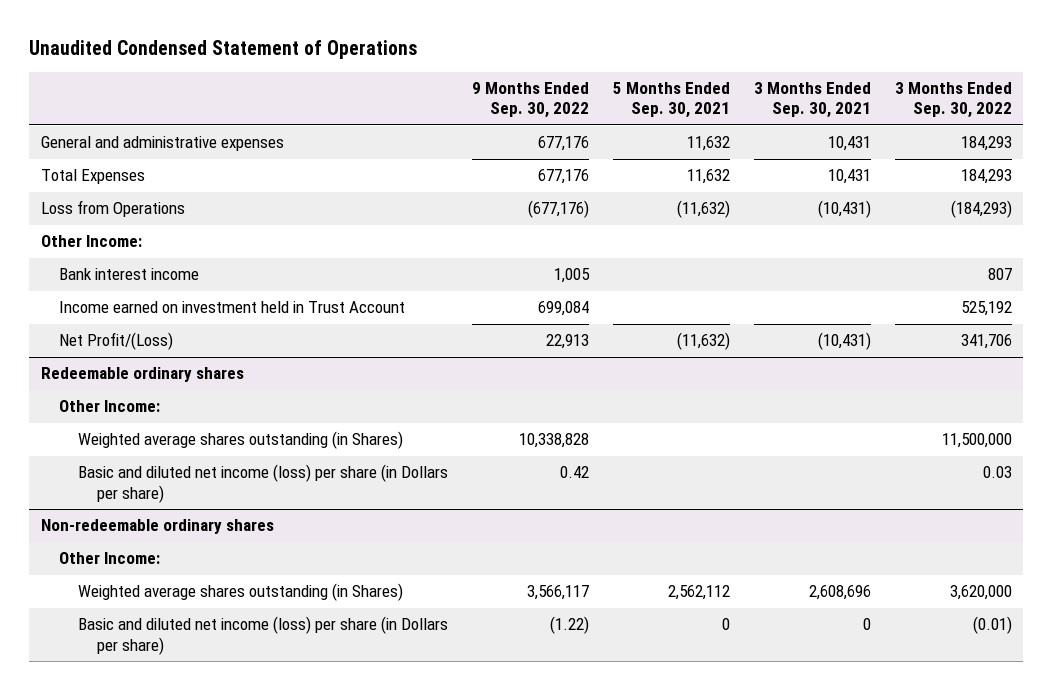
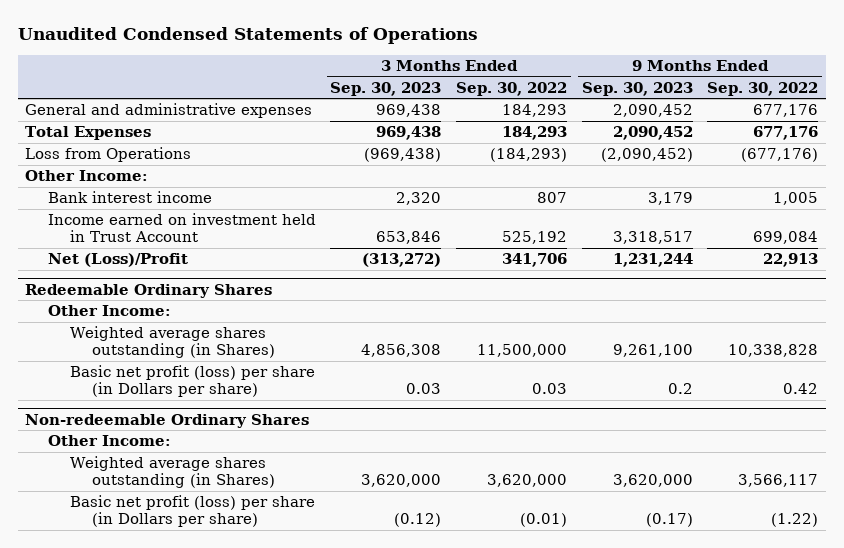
[28,39,417,59] Unaudited Condensed Statement of Operations -> [18,27,479,45] Unaudited Condensed Statements of Operations
[612,82,730,119] 5 Months Ended Sep. 30, 2021 -> none
[753,82,871,119] 3 Months Ended Sep. 30, 2021 -> none
none -> [330,81,442,96] Sep. 30, 2023
none -> [581,81,693,96] Sep. 30, 2023
[59,332,174,351] Net Profit/(Loss) -> [47,253,188,268] Net (Loss)/Profit
[40,367,244,383] Redeemable ordinary shares -> [25,283,273,298] Redeemable Ordinary Shares
[78,464,449,503] Basic and diluted net income (loss) per share (in Dollars per share) -> [70,365,316,398] Basic net profit (loss) per share (in Dollars per share)
[40,519,274,535] Non-redeemable ordinary shares -> [25,413,310,428] Non-redeemable Ordinary Shares
[78,616,449,655] Basic and diluted net income (loss) per share (in Dollars per share) -> [70,495,316,528] Basic net profit (loss) per share (in Dollars per share)

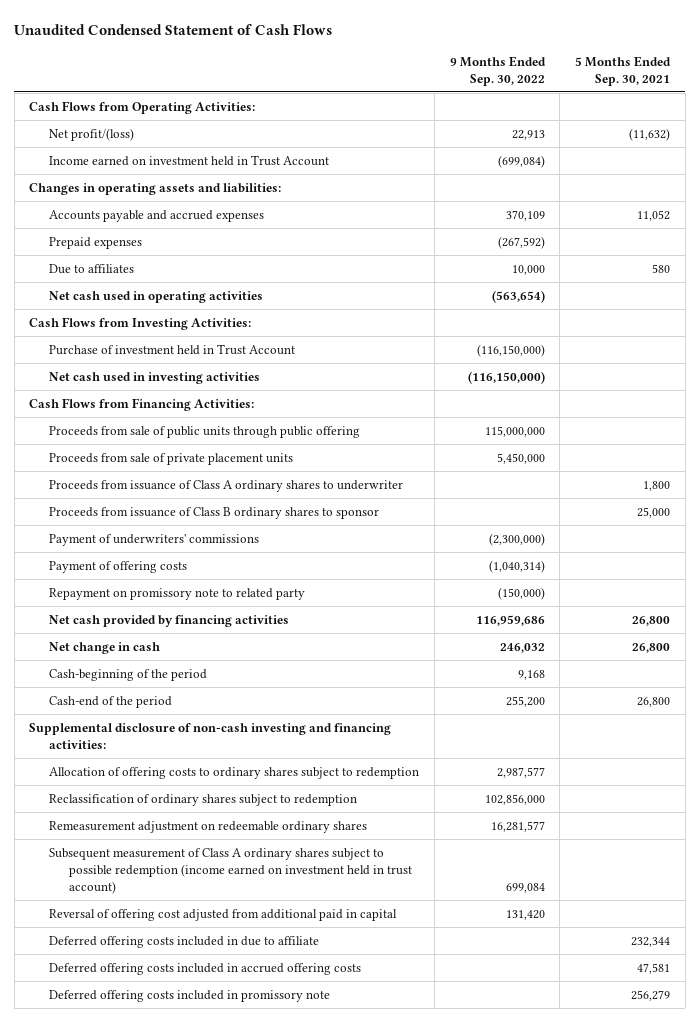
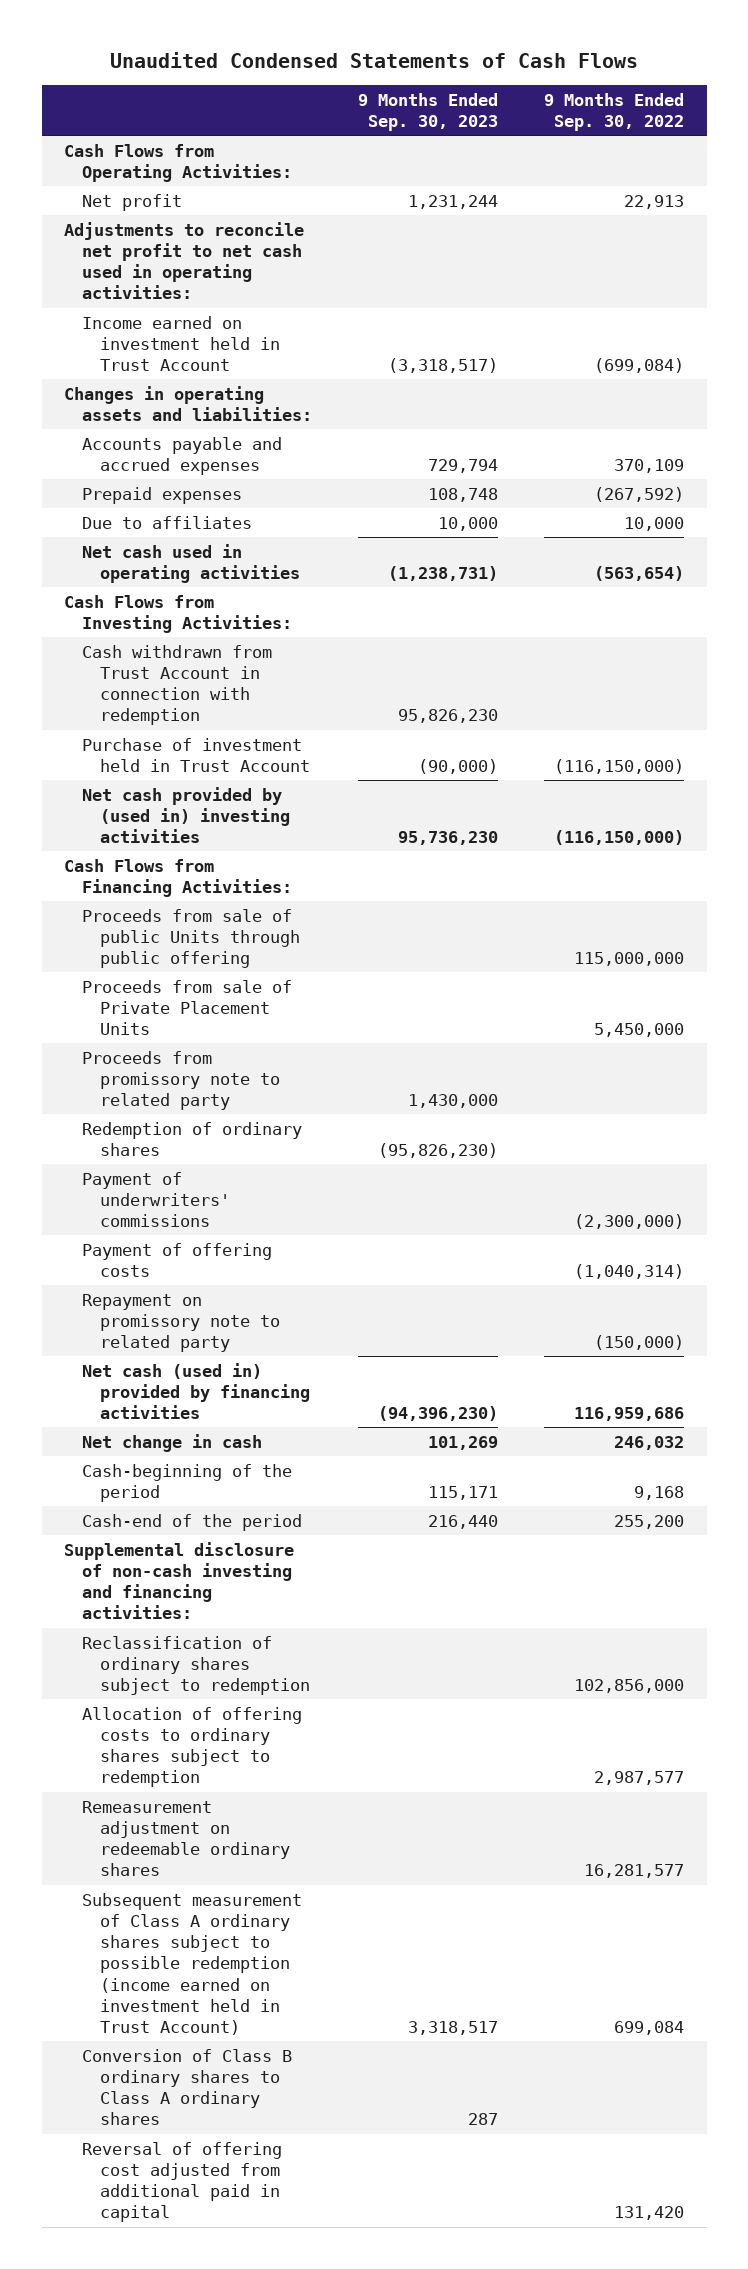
[14,23,333,35] Unaudited Condensed Statement of Cash Flows -> [110,52,639,69] Unaudited Condensed Statements of Cash Flows
[575,55,672,86] 5 Months Ended Sep. 30, 2021 -> none
none -> [358,93,499,132] 9 Months Ended Sep. 30, 2023
[49,127,135,141] Net profit/(loss) -> [82,193,183,211] Net profit
none -> [64,221,305,300] Adjustments to reconcile net profit to net cash used in operating activities:
none -> [82,644,273,726] Cash withdrawn from Trust Account in connection with redemption
[49,371,261,384] Net cash used in investing activities -> [82,786,290,844] Net cash provided by (used in) investing activities
[49,479,404,492] Proceeds from issuance of Class A ordinary shares to underwriter -> none
[49,506,380,519] Proceeds from issuance of Class B ordinary shares to sponsor -> none
[49,425,361,438] Proceeds from sale of public units through public offering -> [82,908,300,969] Proceeds from sale of public Units through public offering
[49,452,294,465] Proceeds from sale of private placement units -> [82,979,293,1036] Proceeds from sale of Private Placement Units
none -> [82,1050,280,1111] Proceeds from promissory note to related party
none -> [82,1121,303,1156] Redemption of ordinary shares
[49,614,290,627] Net cash provided by financing activities -> [82,1362,310,1420] Net cash (used in) provided by financing activities
[49,766,420,779] Allocation of offering costs to ordinary shares subject to redemption -> [82,1706,303,1788] Allocation of offering costs to ordinary shares subject to redemption
[49,847,412,894] Subsequent measurement of Class A ordinary shares subject to possible redemption (income earned on investment held in trust account) -> [82,1892,303,2036] Subsequent measurement of Class A ordinary shares subject to possible redemption (income earned on investment held in Trust Account)
none -> [82,2048,293,2126] Conversion of Class B ordinary shares to Class A ordinary shares
[49,935,320,948] Deferred offering costs included in due to affiliate -> none
[49,962,362,975] Deferred offering costs included in accrued offering costs -> none
[49,989,331,1002] Deferred offering costs included in promissory note -> none

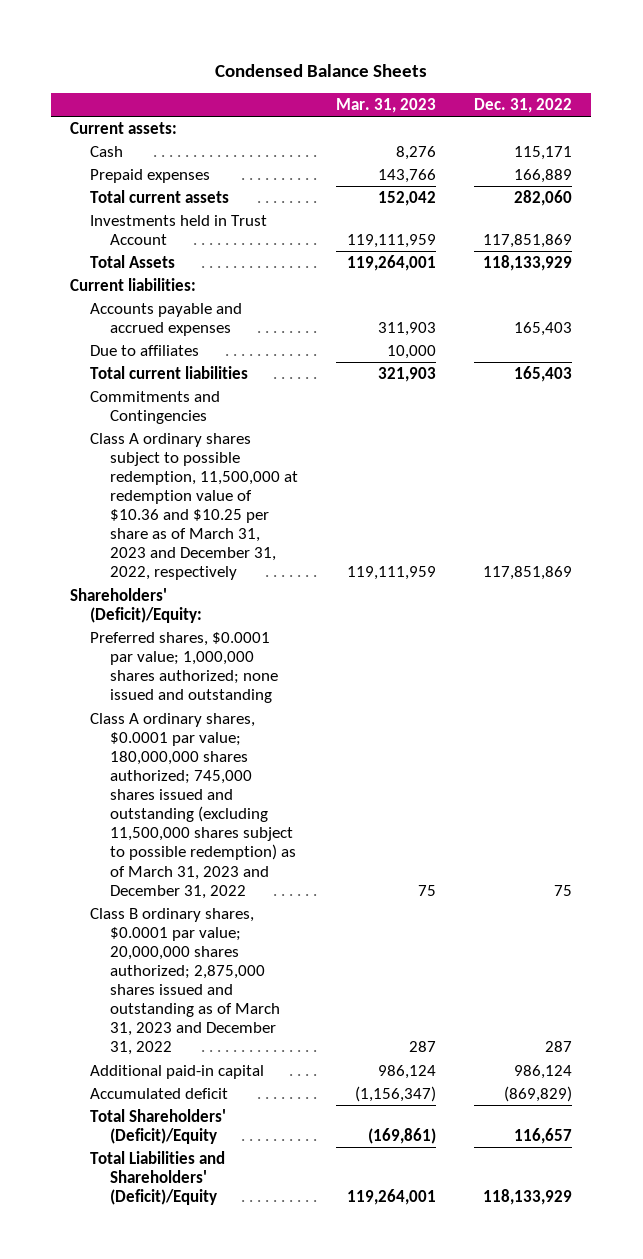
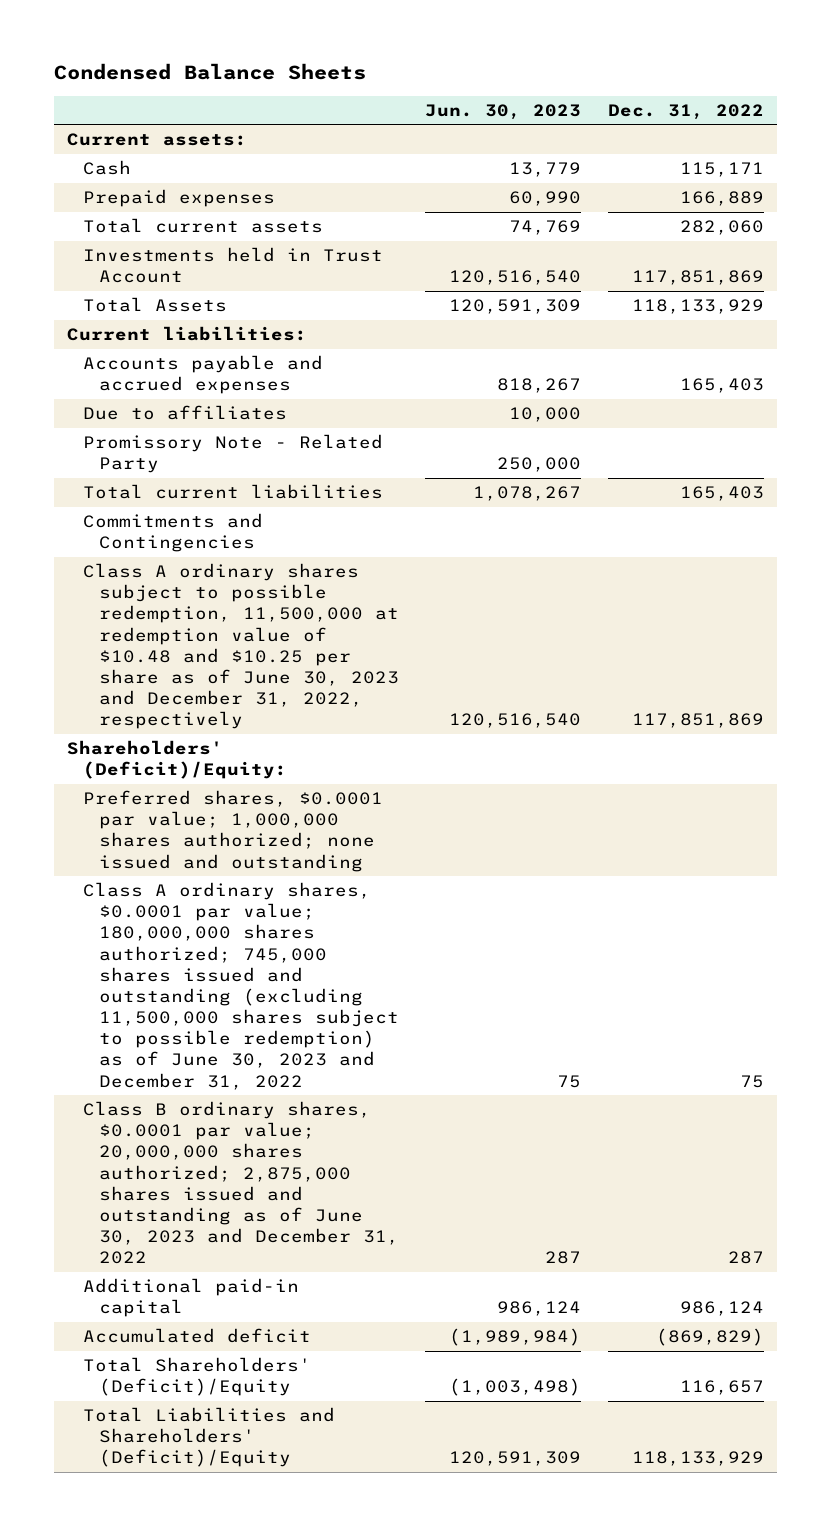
[336,97,437,113] Mar. 31, 2023 -> none
none -> [425,103,582,120] Jun. 30, 2023
none -> [82,434,383,474] Promissory Note - Related Party
[90,432,299,581] Class A ordinary shares subject to possible redemption, 11,500,000 at redemption value of $10.36 and $10.25 per share as of March 31, 2023 and December 31, 2022, respectively -> [82,563,400,730] Class A ordinary shares subject to possible redemption, 11,500,000 at redemption value of $10.48 and $10.25 per share as of June 30, 2023 and December 31, 2022, respectively
[90,712,297,899] Class A ordinary shares, $0.0001 par value; 180,000,000 shares authorized; 745,000 shares issued and outstanding (excluding 11,500,000 shares subject to possible redemption) as of March 31, 2023 and December 31, 2022 -> [82,882,400,1090] Class A ordinary shares, $0.0001 par value; 180,000,000 shares authorized; 745,000 shares issued and outstanding (excluding 11,500,000 shares subject to possible redemption) as of June 30, 2023 and December 31, 2022
[90,907,281,1056] Class B ordinary shares, $0.0001 par value; 20,000,000 shares authorized; 2,875,000 shares issued and outstanding as of March 31, 2023 and December 31, 2022 -> [82,1101,400,1265] Class B ordinary shares, $0.0001 par value; 20,000,000 shares authorized; 2,875,000 shares issued and outstanding as of June 30, 2023 and December 31, 2022

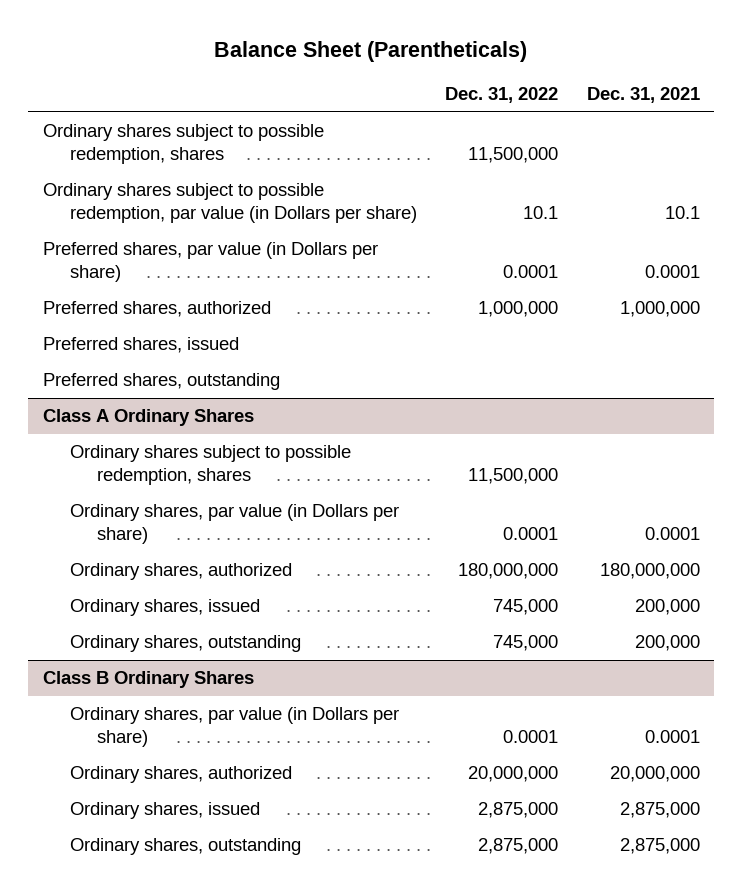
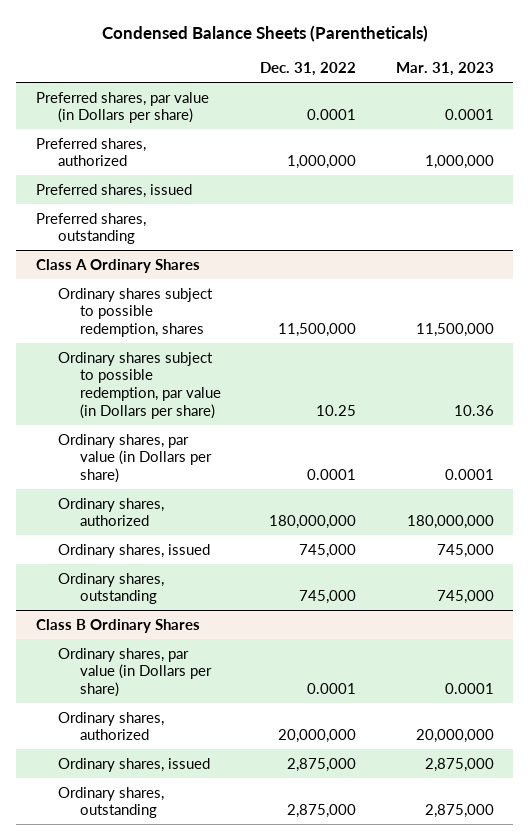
[214,41,528,63] Balance Sheet (Parentheticals) -> [101,24,428,42] Condensed Balance Sheets (Parentheticals)
[586,86,700,103] Dec. 31, 2021 -> none
none -> [395,62,494,77] Mar. 31, 2023
[42,124,324,165] Ordinary shares subject to possible redemption, shares -> none
[42,183,417,224] Ordinary shares subject to possible redemption, par value (in Dollars per share) -> none
none -> [57,351,222,419] Ordinary shares subject to possible redemption, par value (in Dollars per share)

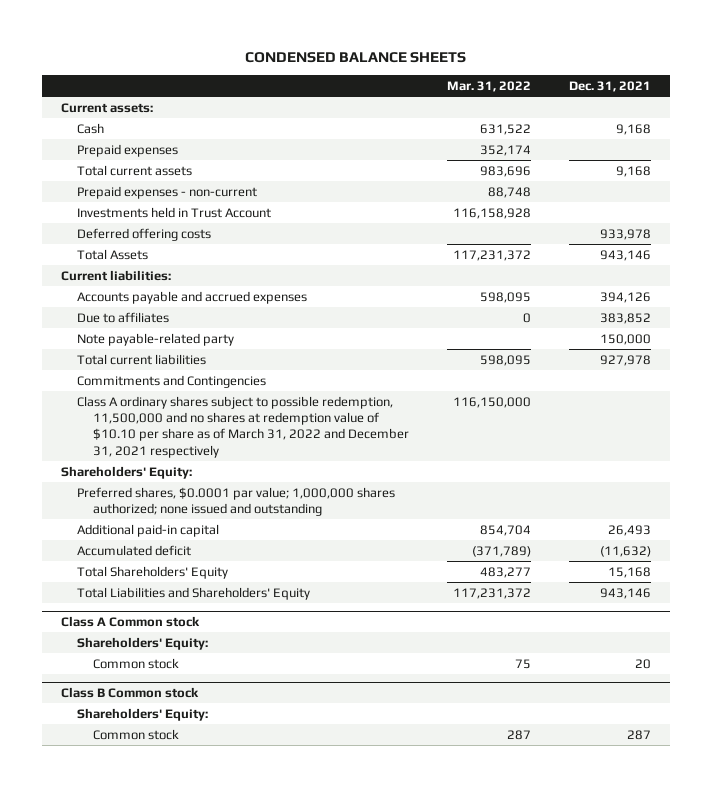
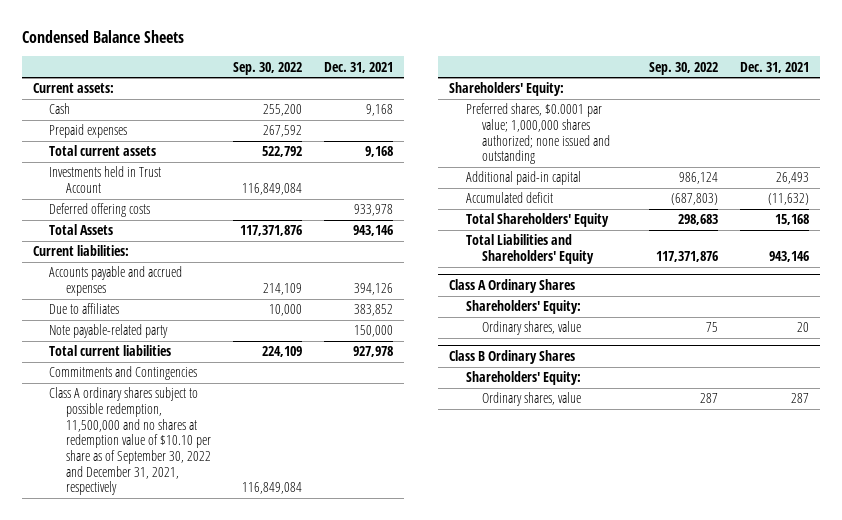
[245,52,467,64] CONDENSED BALANCE SHEETS -> [21,29,184,43] Condensed Balance Sheets
[447,80,532,92] Mar. 31, 2022 -> none
none -> [233,61,303,75] Sep. 30, 2022
[77,185,258,199] Prepaid expenses - non-current -> none
[77,395,410,458] Class A ordinary shares subject to possible redemption, 11,500,000 and no shares at redemption value of $10.10 per share as of March 31, 2022 and December 31, 2021 respectively -> [49,387,212,496] Class A ordinary shares subject to possible redemption, 11,500,000 and no shares at redemption value of $10.10 per share as of September 30, 2022 and December 31, 2021, respectively
[61,615,201,627] Class A Common stock -> [448,279,575,294] Class A Ordinary Shares
[93,657,180,669] Common stock -> [482,321,582,336] Ordinary shares, value
[61,686,200,698] Class B Common stock -> [448,350,575,365] Class B Ordinary Shares
[93,728,180,740] Common stock -> [482,392,582,407] Ordinary shares, value

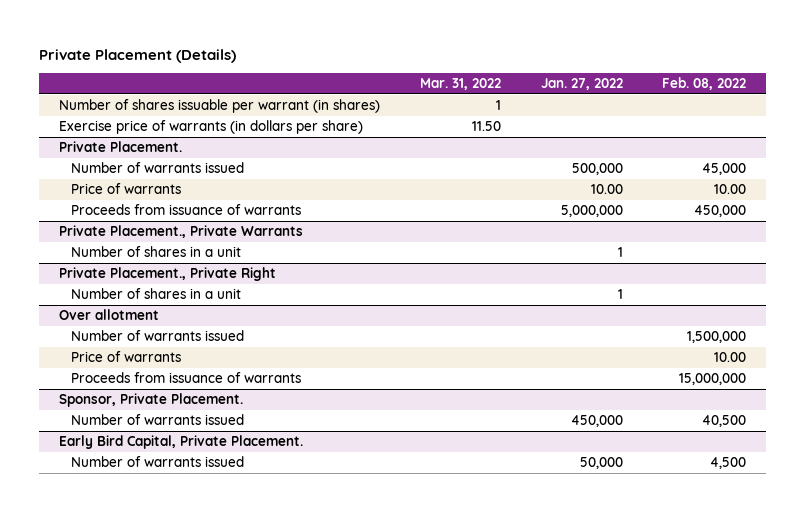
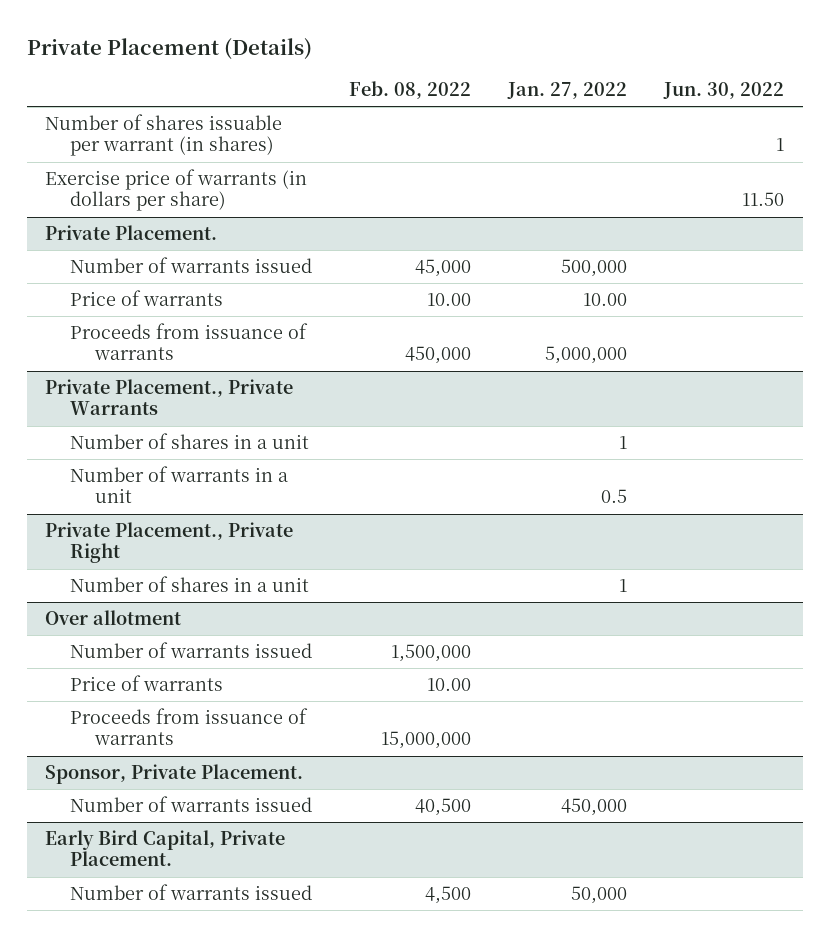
[419,78,501,91] Mar. 31, 2022 -> none
none -> [663,82,785,100] Jun. 30, 2022
none -> [70,466,289,504] Number of warrants in a unit

